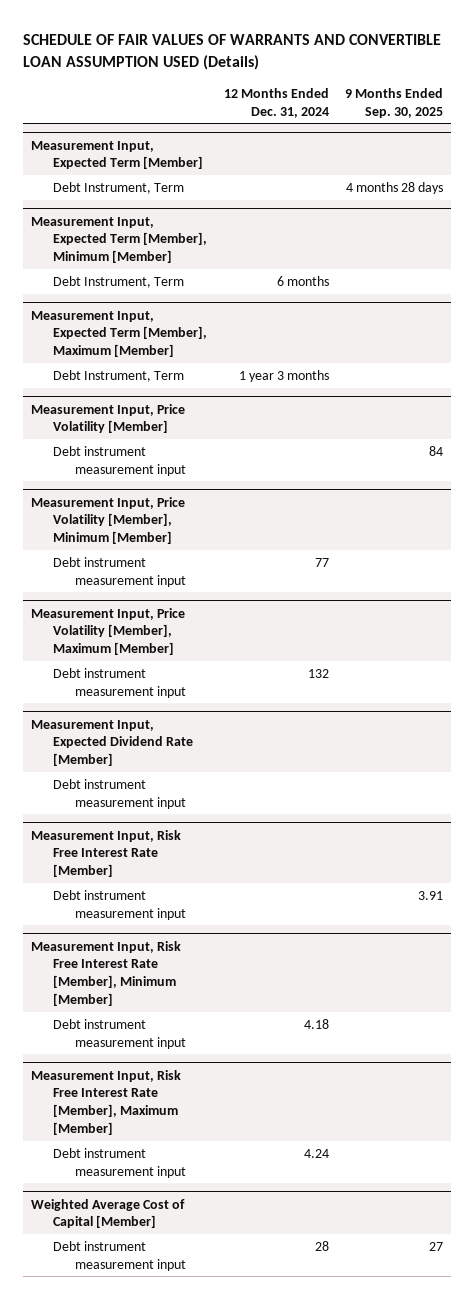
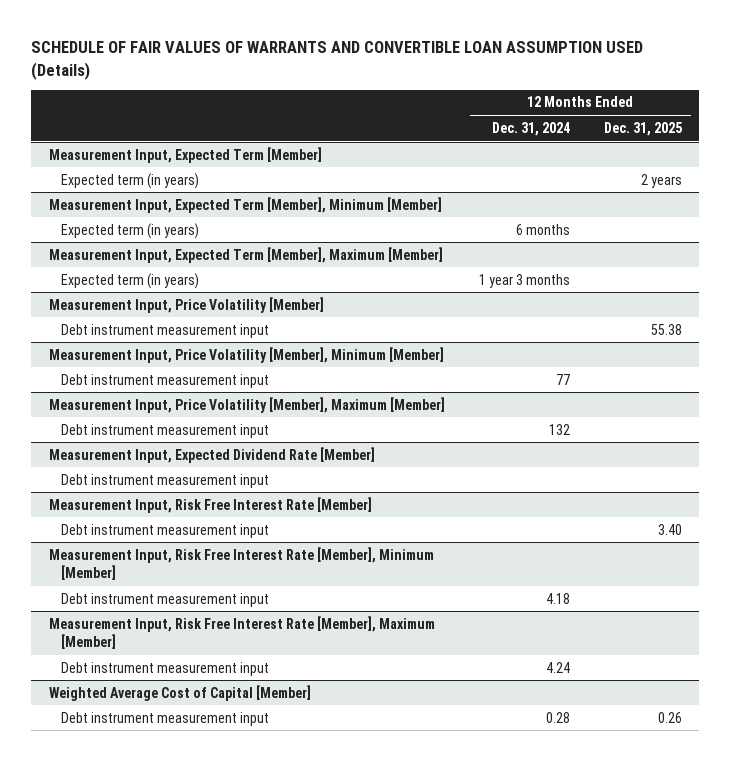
[344,87,443,118] 9 Months Ended Sep. 30, 2025 -> none
none -> [603,121,682,136] Dec. 31, 2025
[53,181,185,194] Debt Instrument, Term -> [61,172,200,189] Expected term (in years)
[53,275,185,288] Debt Instrument, Term -> [61,222,200,239] Expected term (in years)
[53,369,185,382] Debt Instrument, Term -> [61,272,200,289] Expected term (in years)
[314,1240,329,1251] 28 -> [545,711,570,723] 0.28

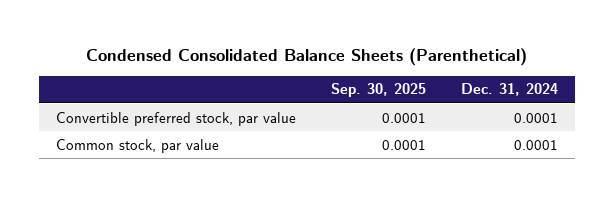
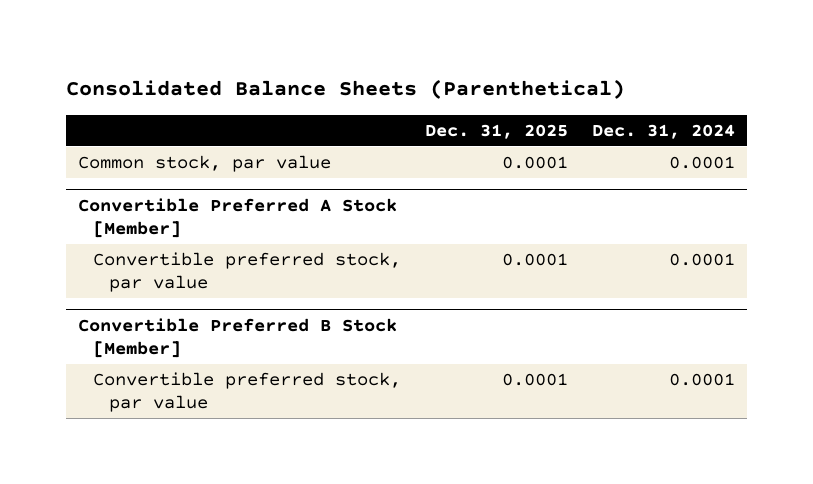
[86,48,528,67] Condensed Consolidated Balance Sheets (Parenthetical) -> [65,79,625,100] Consolidated Balance Sheets (Parenthetical)
[331,83,427,98] Sep. 30, 2025 -> none
none -> [425,123,569,139] Dec. 31, 2025
[56,111,297,126] Convertible preferred stock, par value -> none
none -> [77,197,397,238] Convertible Preferred A Stock [Member]
none -> [93,252,402,293] Convertible preferred stock, par value
none -> [77,317,397,358] Convertible Preferred B Stock [Member]
none -> [93,372,402,413] Convertible preferred stock, par value

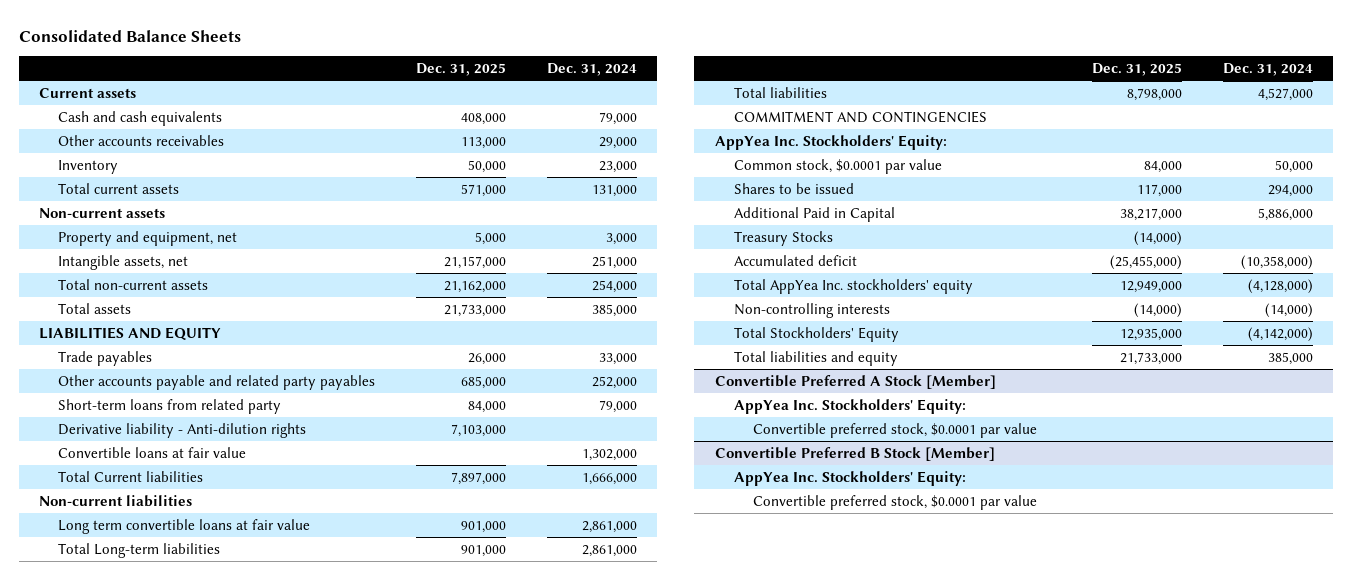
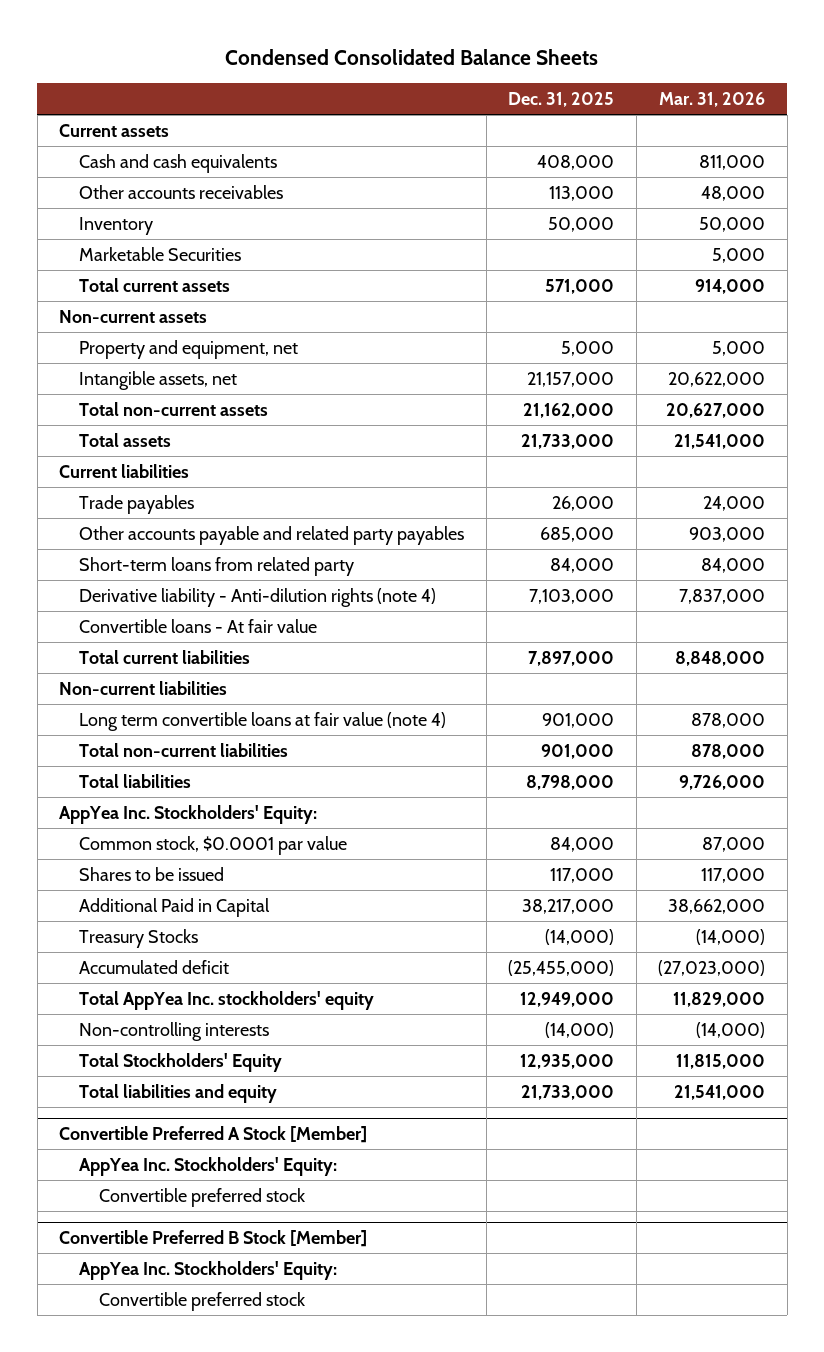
[18,29,241,42] Consolidated Balance Sheets -> [225,49,599,66] Condensed Consolidated Balance Sheets
[546,63,637,77] Dec. 31, 2024 -> none
none -> [659,92,766,108] Mar. 31, 2026
none -> [79,246,242,261] Marketable Securities
[39,326,222,341] LIABILITIES AND EQUITY -> [59,463,190,478] Current liabilities
[58,422,307,438] Derivative liability - Anti-dilution rights -> [79,587,437,607] Derivative liability - Anti-dilution rights (note 4)
[58,446,247,458] Convertible loans at fair value -> [79,618,318,633] Convertible loans - At fair value
[58,470,204,482] Total Current liabilities -> [79,649,251,664] Total current liabilities
[58,518,311,534] Long term convertible loans at fair value -> [79,711,447,731] Long term convertible loans at fair value (note 4)
[58,542,221,558] Total Long-term liabilities -> [79,742,289,757] Total non-current liabilities
[733,110,987,123] COMMITMENT AND CONTINGENCIES -> none
[752,422,1037,438] Convertible preferred stock, $0.0001 par value -> [98,1187,305,1207] Convertible preferred stock
[752,494,1037,510] Convertible preferred stock, $0.0001 par value -> [98,1291,305,1311] Convertible preferred stock

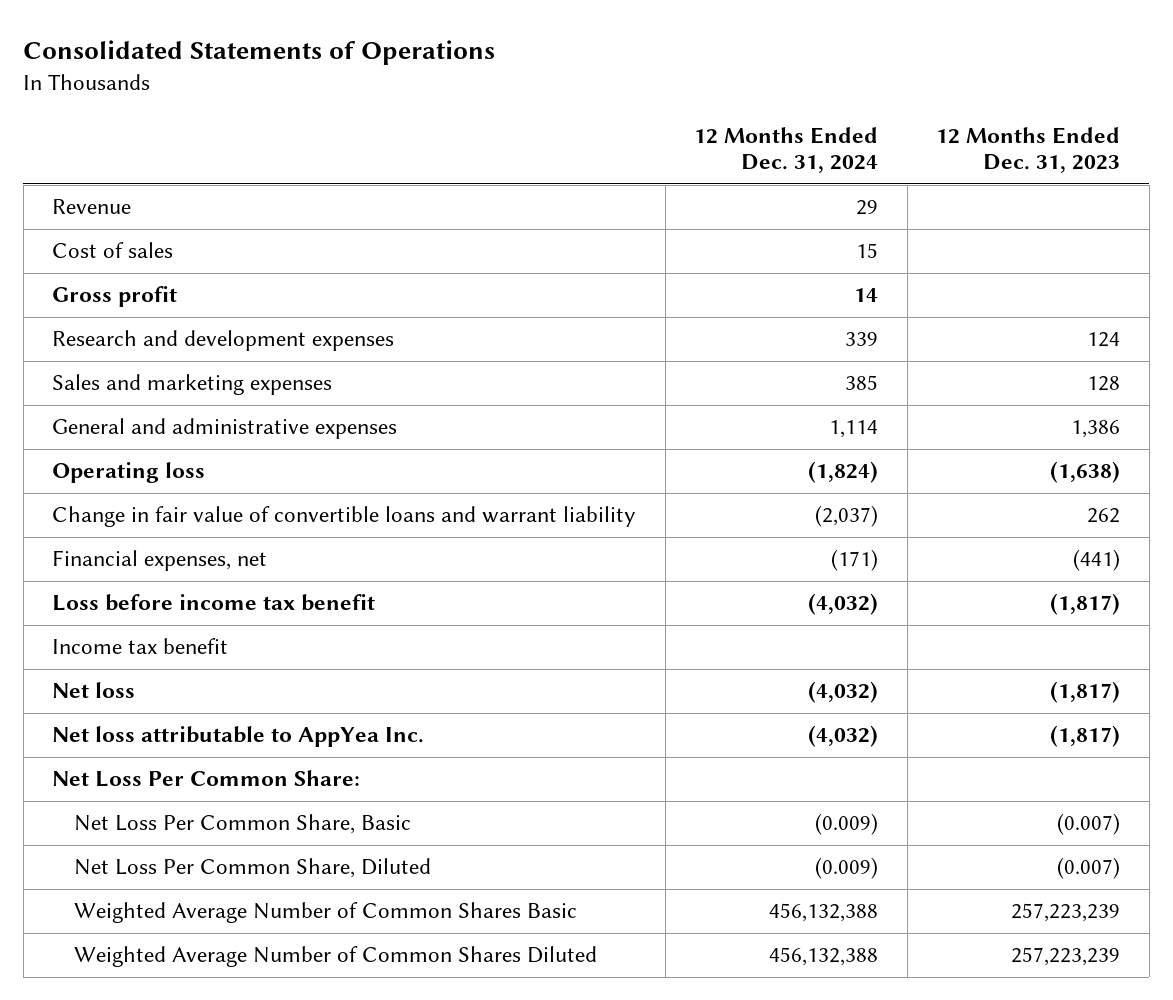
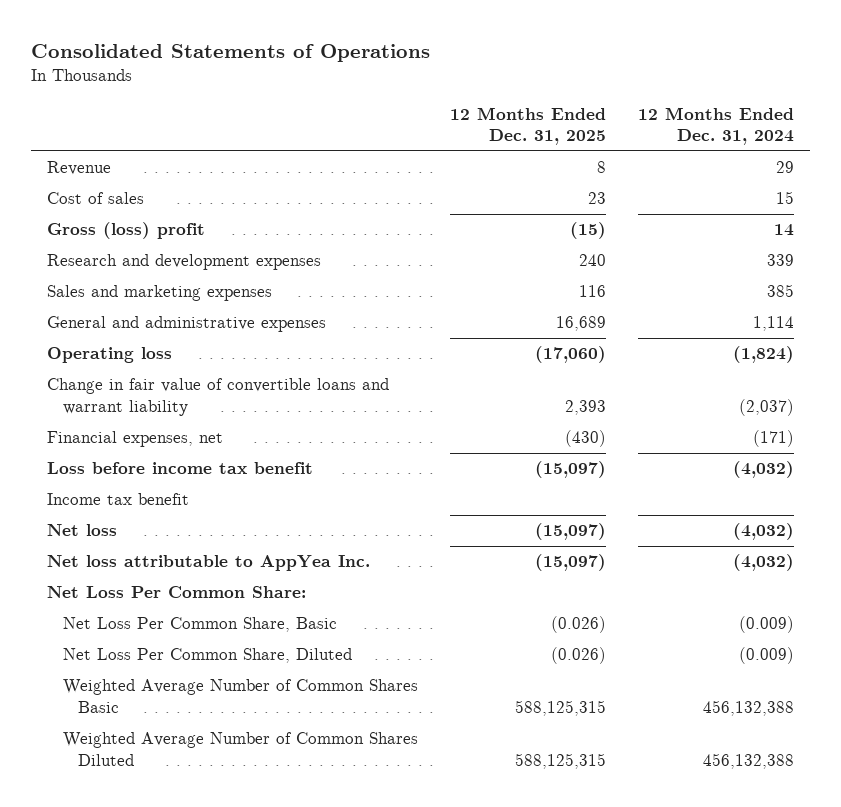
[936,126,1121,174] 12 Months Ended Dec. 31, 2023 -> none
none -> [449,106,606,146] 12 Months Ended Dec. 31, 2025
[52,286,178,308] Gross profit -> [47,222,206,240] Gross (loss) profit

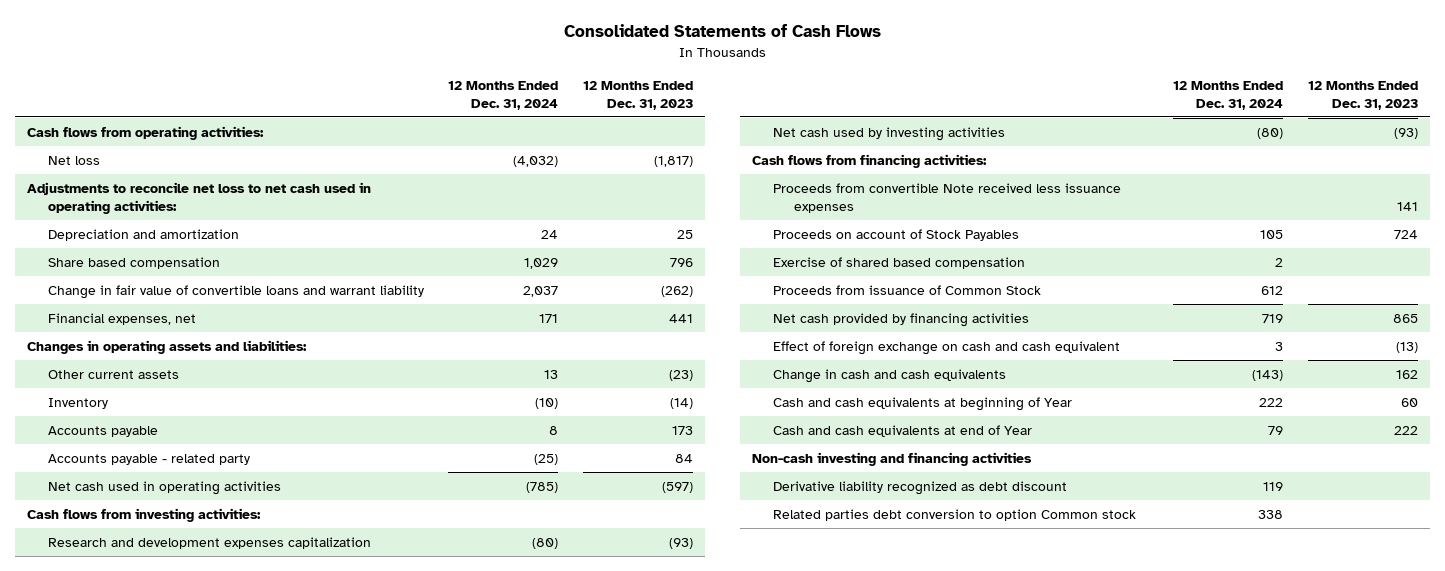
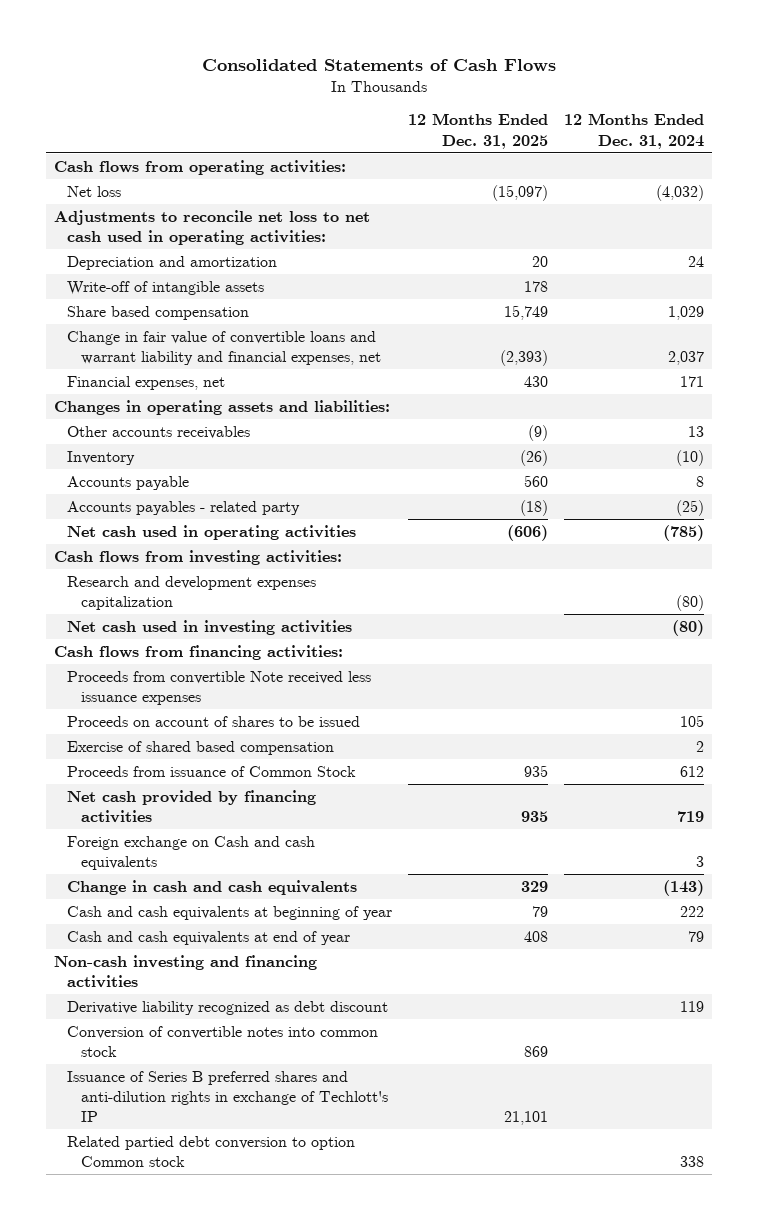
[582,80,693,110] 12 Months Ended Dec. 31, 2023 -> none
none -> [408,113,549,149] 12 Months Ended Dec. 31, 2025
none -> [67,280,265,295] Write-off of intangible assets
[48,284,425,299] Change in fair value of convertible loans and warrant liability -> [67,330,381,366] Change in fair value of convertible loans and warrant liability and financial expenses, net
[48,369,180,379] Other current assets -> none
none -> [67,425,251,439] Other accounts receivables
[48,453,251,465] Accounts payable - related party -> [67,500,301,515] Accounts payables - related party
[773,126,1006,141] Net cash used by investing activities -> [67,619,353,635] Net cash used in investing activities
[773,228,1020,241] Proceeds on account of Stock Payables -> none
none -> [67,715,361,727] Proceeds on account of shares to be issued
[773,340,1121,355] Effect of foreign exchange on cash and cash equivalent -> [67,835,316,871] Foreign exchange on Cash and cash equivalents
[773,396,1073,411] Cash and cash equivalents at beginning of Year -> [67,905,393,920] Cash and cash equivalents at beginning of year
[773,424,1033,437] Cash and cash equivalents at end of Year -> [67,930,351,945] Cash and cash equivalents at end of year
none -> [67,1025,379,1058] Conversion of convertible notes into common stock
none -> [67,1070,388,1123] Issuance of Series B preferred shares and anti-dilution rights in exchange of Techlott's IP
[773,508,1137,521] Related parties debt conversion to option Common stock -> [67,1135,356,1168] Related partied debt conversion to option Common stock

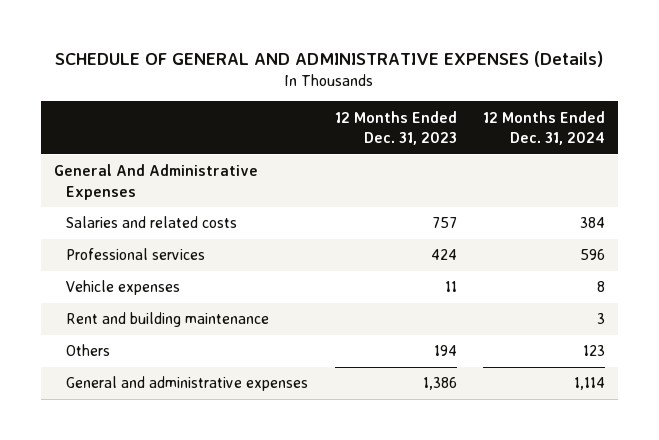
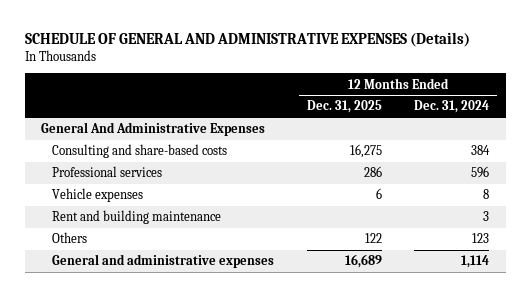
[334,110,457,145] 12 Months Ended Dec. 31, 2023 -> none
none -> [306,100,382,114] Dec. 31, 2025
[66,216,238,229] Salaries and related costs -> [52,144,228,159] Consulting and share-based costs

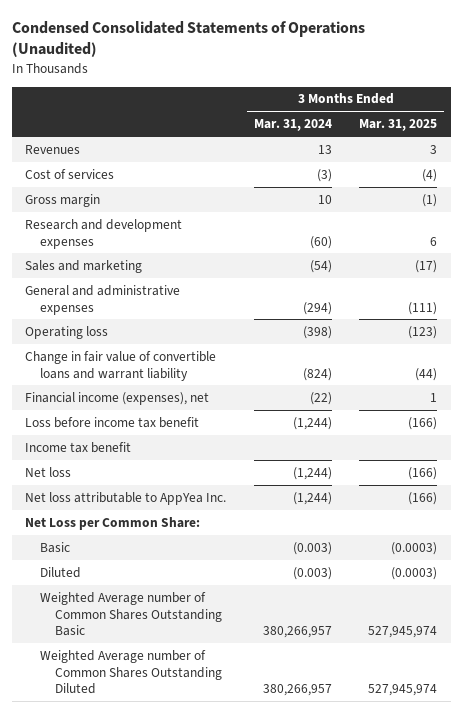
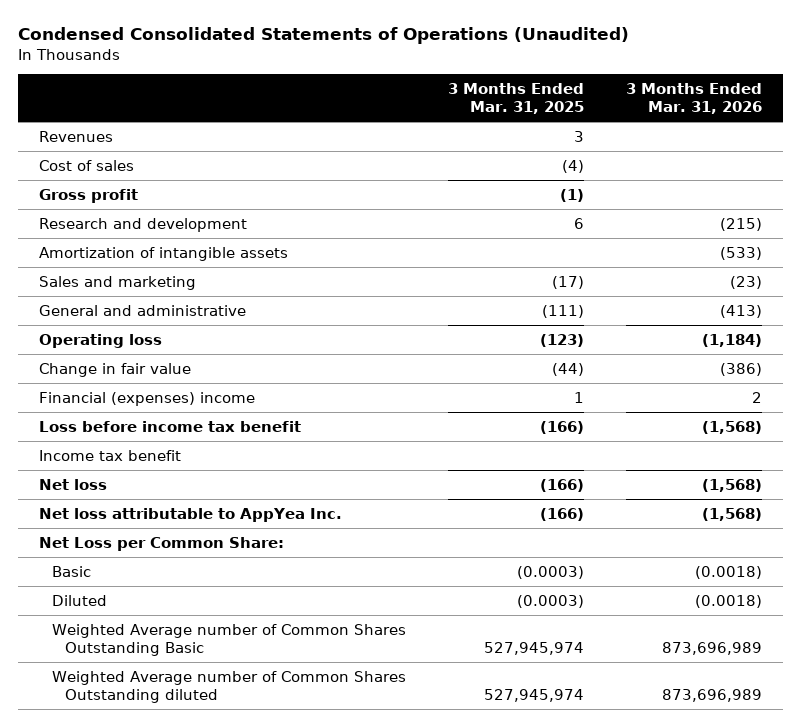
[253,119,332,132] Mar. 31, 2024 -> none
none -> [625,82,762,115] 3 Months Ended Mar. 31, 2026
[25,168,115,179] Cost of services -> [38,159,134,171] Cost of sales
[25,193,101,207] Gross margin -> [38,188,138,203] Gross profit
[25,218,183,249] Research and development expenses -> [38,217,247,232] Research and development
none -> [38,246,288,261] Amortization of intangible assets
[25,284,181,315] General and administrative expenses -> [38,304,246,316] General and administrative
[25,350,217,381] Change in fair value of convertible loans and warrant liability -> [38,362,191,377] Change in fair value
[25,391,210,405] Financial income (expenses), net -> [38,391,255,406] Financial (expenses) income
[40,649,222,695] Weighted Average number of Common Shares Outstanding Diluted -> [51,670,406,704] Weighted Average number of Common Shares Outstanding diluted

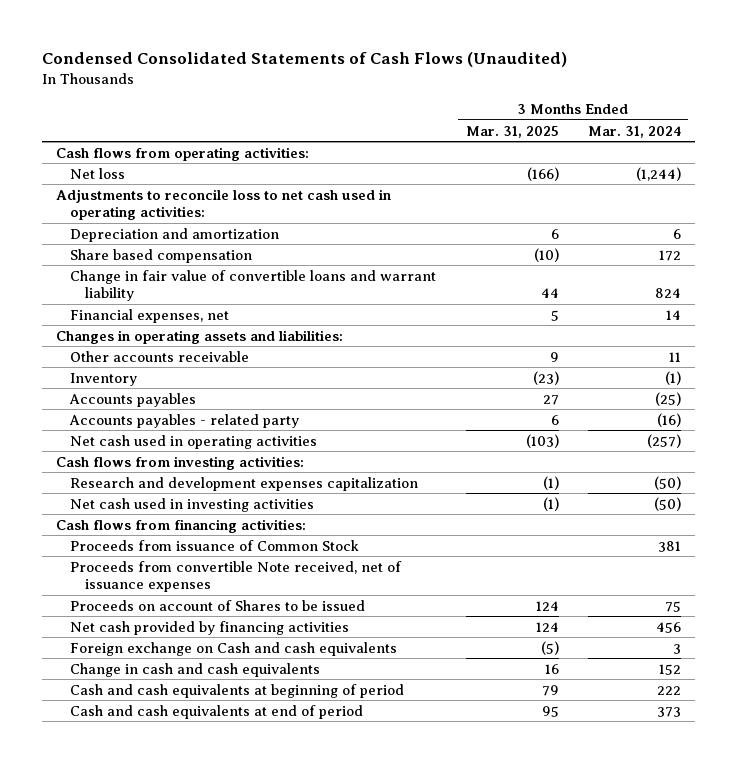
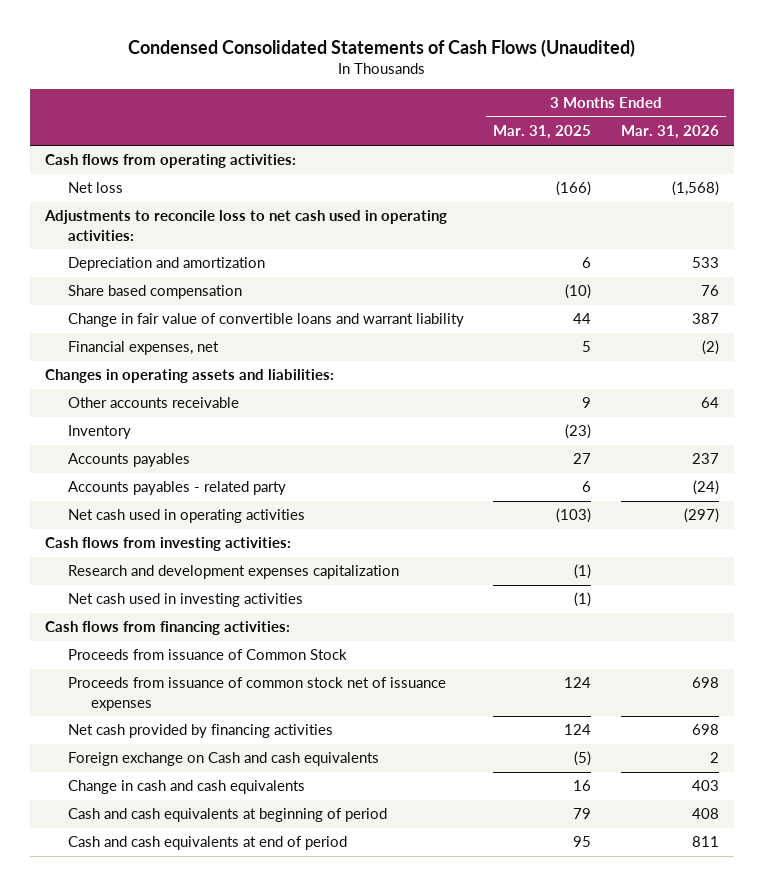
[587,125,681,138] Mar. 31, 2024 -> none
none -> [620,125,719,140] Mar. 31, 2026
[70,560,403,593] Proceeds from convertible Note received, net of issuance expenses -> none
[70,599,366,611] Proceeds on account of Shares to be issued -> [68,677,447,711] Proceeds from issuance of common stock net of issuance expenses

